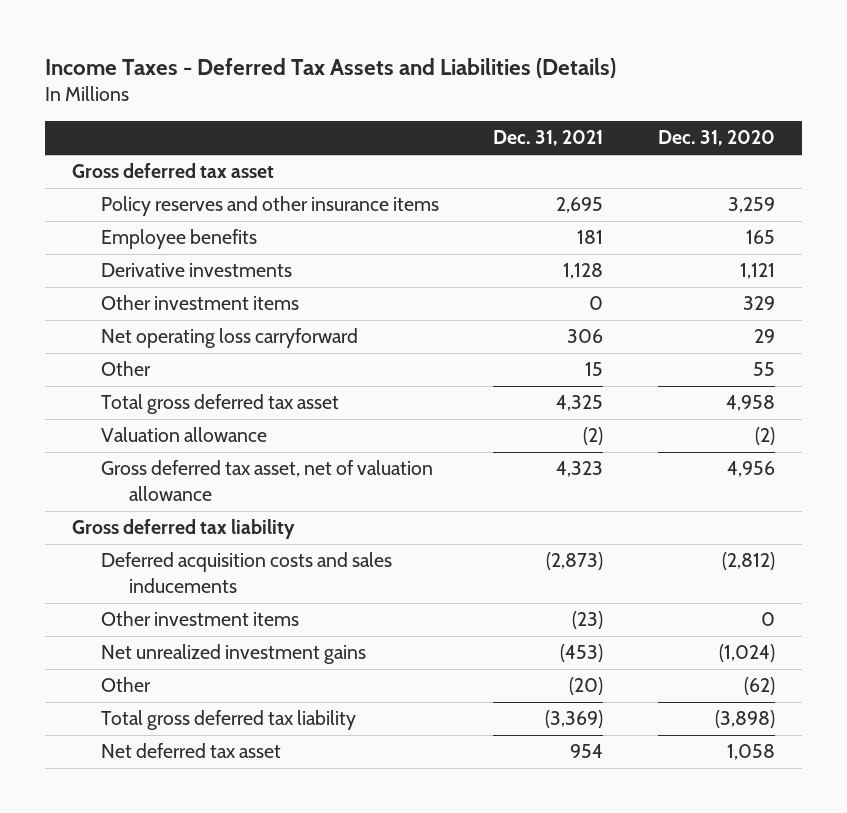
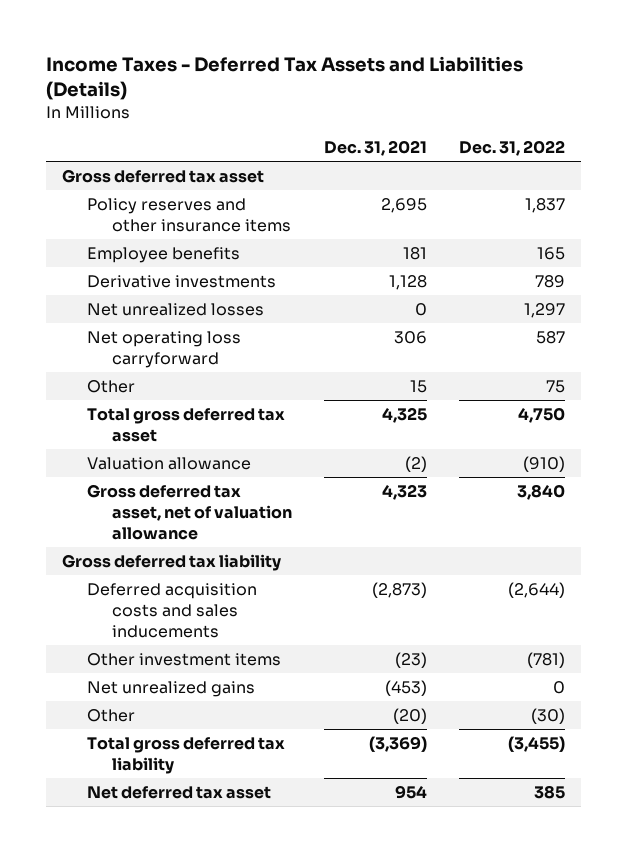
[657,130,775,147] Dec. 31, 2020 -> none
none -> [458,140,565,157] Dec. 31, 2022
[100,295,299,311] Other investment items -> none
none -> [86,302,264,316] Net unrealized losses
[100,644,366,665] Net unrealized investment gains -> [86,680,255,697] Net unrealized gains

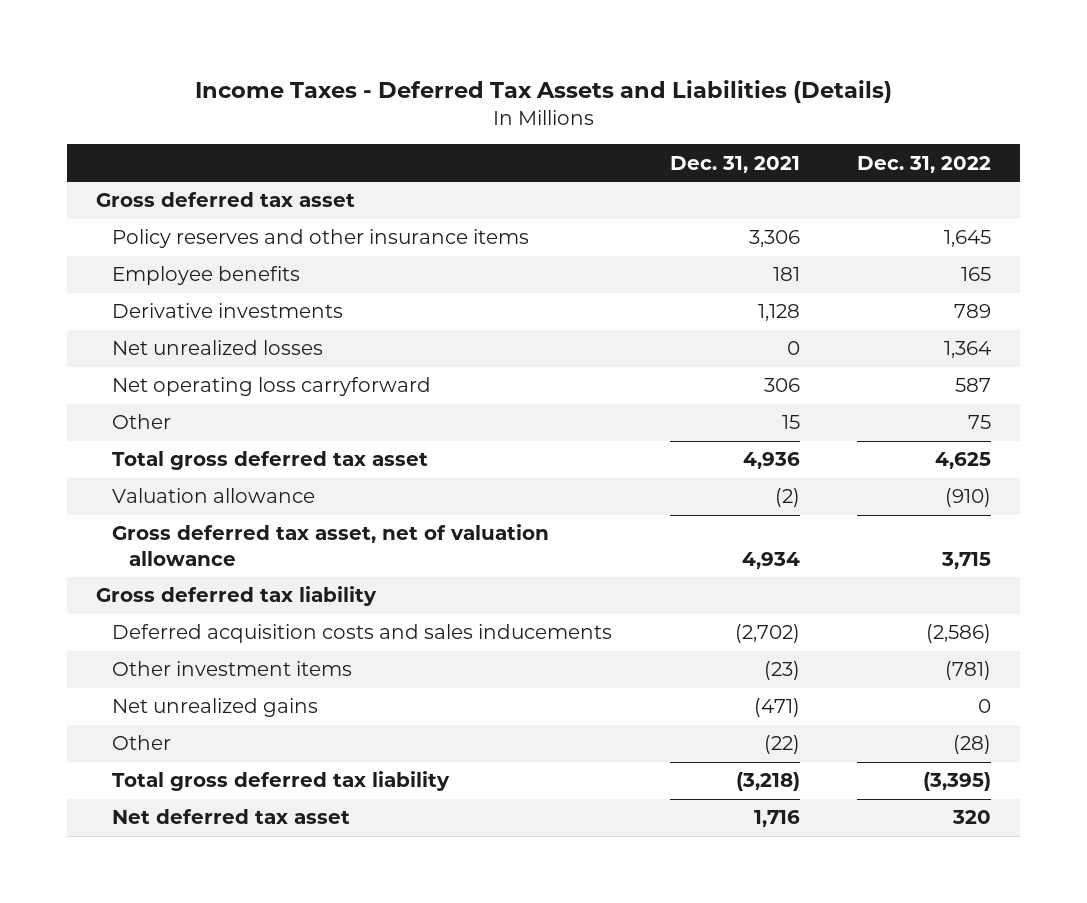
[380,197,427,213] 2,695 -> [748,230,800,248] 3,306
[524,197,565,213] 1,837 -> [944,230,992,248] 1,645
[523,302,565,318] 1,297 -> [944,341,992,359] 1,364
[381,406,427,423] 4,325 -> [742,452,800,470] 4,936
[517,406,565,423] 4,750 -> [935,452,992,470] 4,625
[381,483,427,500] 4,323 -> [741,551,800,569] 4,934
[516,483,565,500] 3,840 -> [941,551,992,569] 3,715
[371,581,427,598] (2,873) -> [734,624,800,644] (2,702)
[507,581,565,598] (2,644) -> [926,624,992,644] (2,586)
[384,679,427,696] (453) -> [753,698,800,718] (471)
[392,707,427,724] (20) -> [763,735,800,755] (22)
[530,707,565,724] (30) -> [953,735,992,755] (28)
[368,735,427,752] (3,369) -> [735,772,800,792] (3,218)
[507,735,565,752] (3,455) -> [923,772,992,792] (3,395)
[394,784,427,799] 954 -> [753,810,800,828] 1,716
[533,784,565,799] 385 -> [952,810,992,825] 320

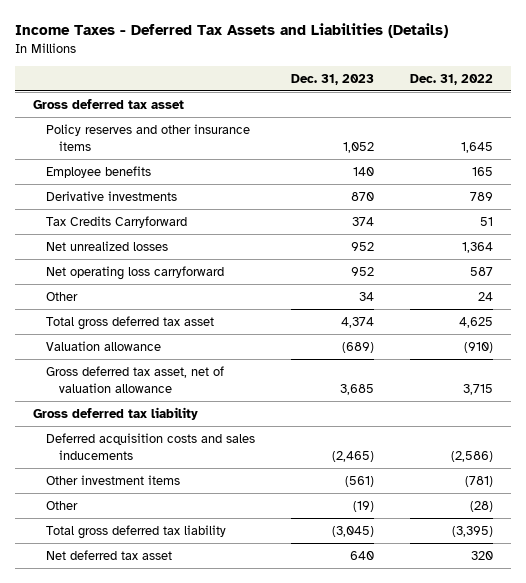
[669,155,800,173] Dec. 31, 2021 -> none
none -> [291,73,375,85] Dec. 31, 2023
none -> [46,216,188,229] Tax Credits Carryforward
[968,415,992,430] 75 -> [478,292,494,302] 24
[112,698,319,718] Net unrealized gains -> none

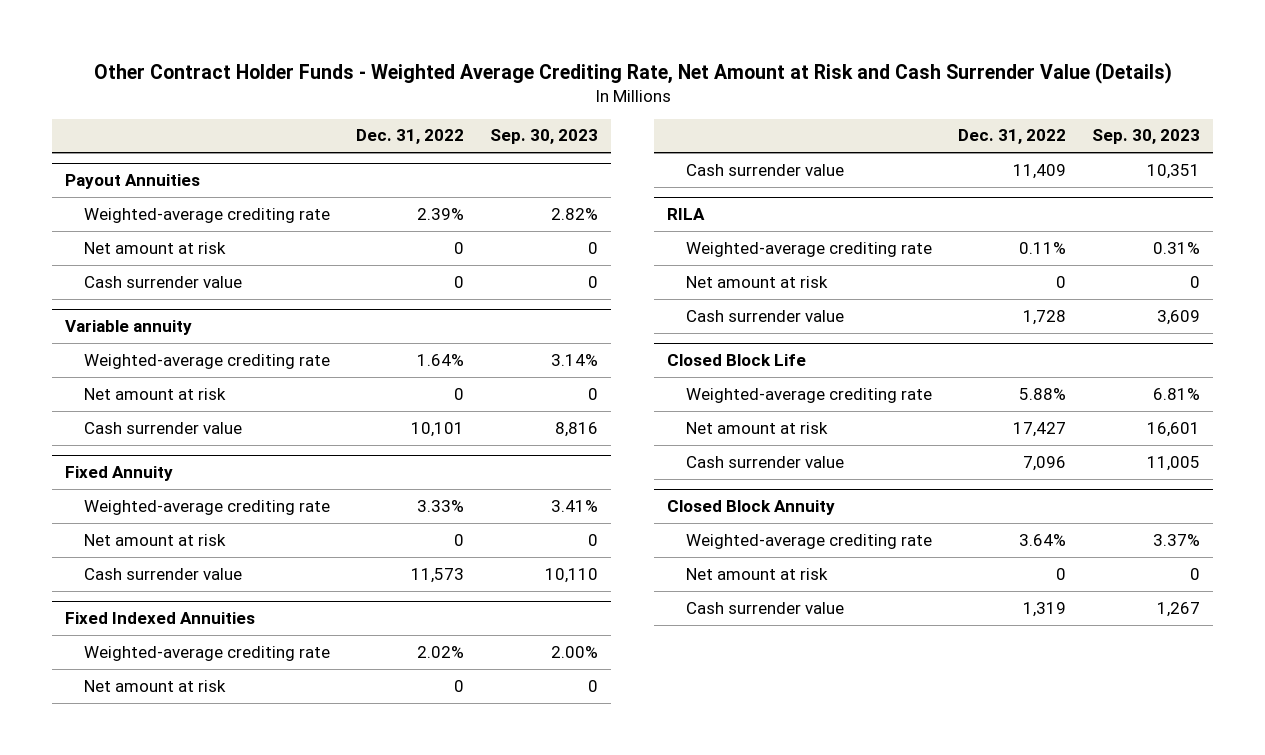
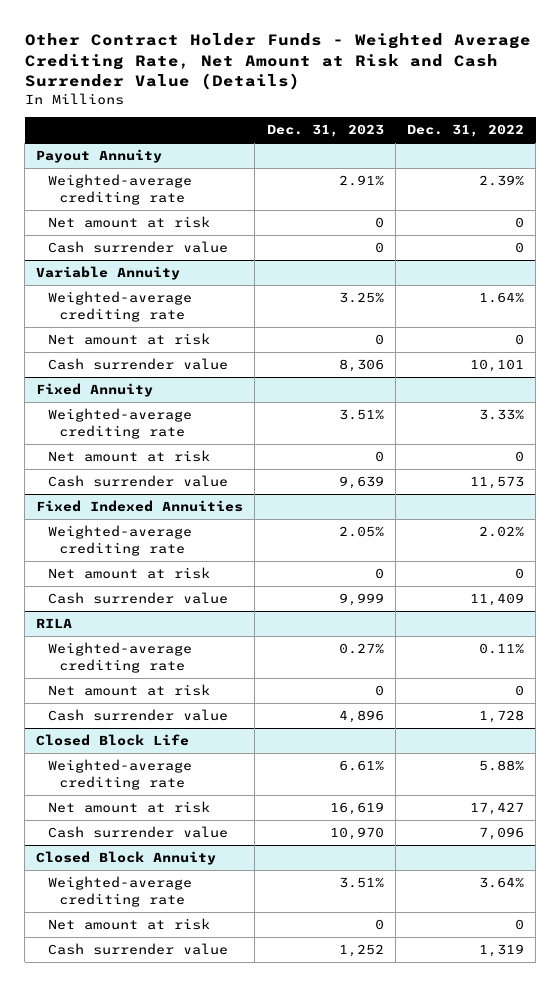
[490,129,599,145] Sep. 30, 2023 -> none
none -> [266,124,384,138] Dec. 31, 2023
[65,174,201,190] Payout Annuities -> [36,149,163,164] Payout Annuity
[65,320,193,336] Variable annuity -> [36,266,181,281] Variable Annuity

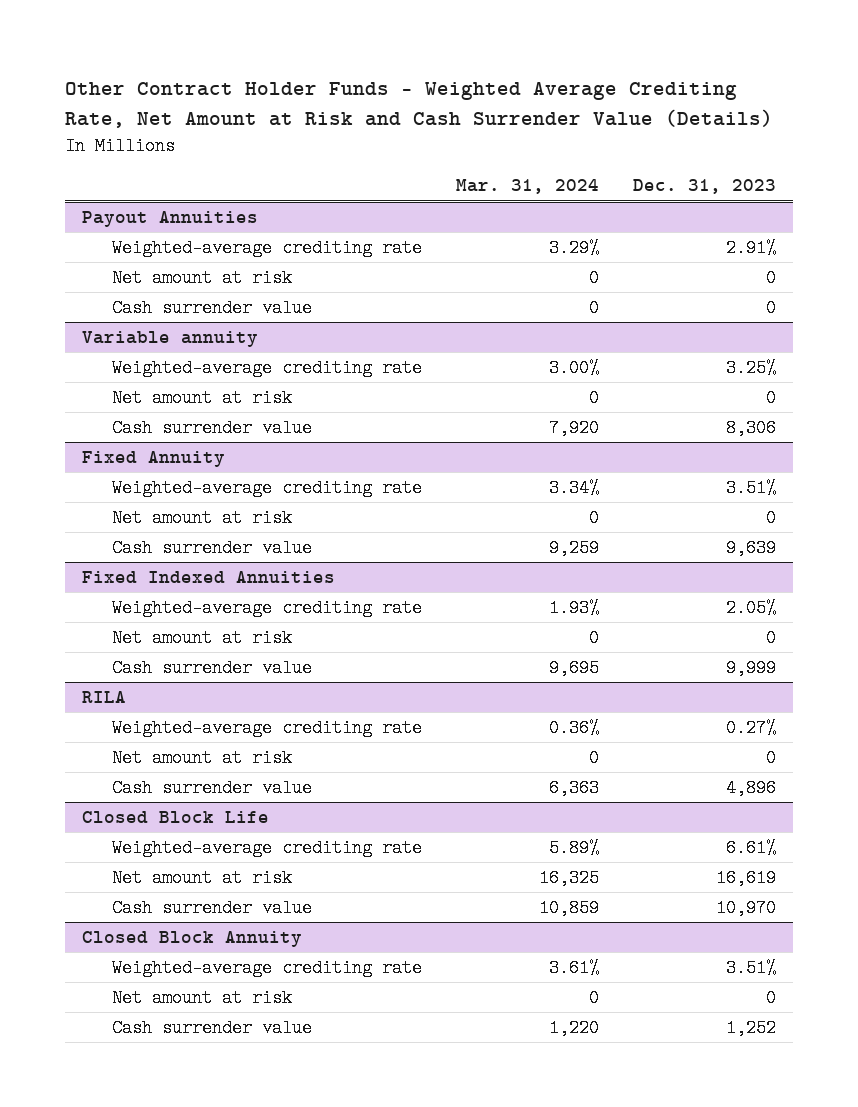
[406,124,524,138] Dec. 31, 2022 -> none
none -> [456,179,600,195] Mar. 31, 2024
[36,149,163,164] Payout Annuity -> [81,211,258,228] Payout Annuities
[36,266,181,281] Variable Annuity -> [81,331,258,348] Variable annuity

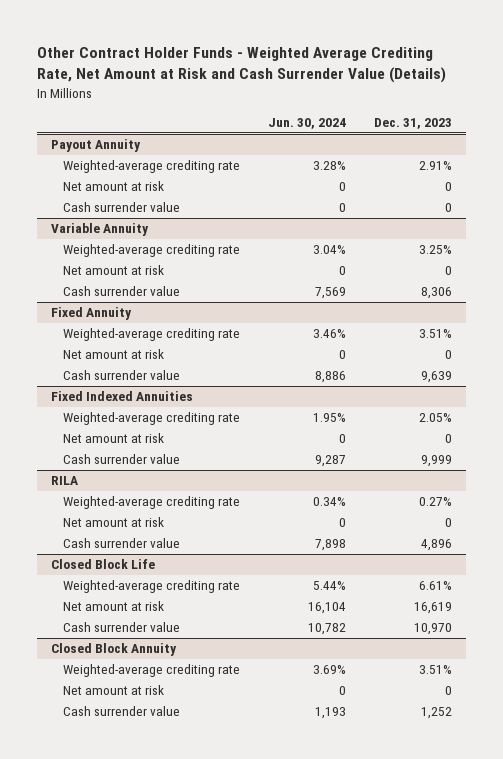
[456,179,600,195] Mar. 31, 2024 -> none
none -> [267,117,346,129] Jun. 30, 2024
[81,211,258,228] Payout Annuities -> [50,139,141,153] Payout Annuity
[81,331,258,348] Variable annuity -> [50,223,149,237] Variable Annuity

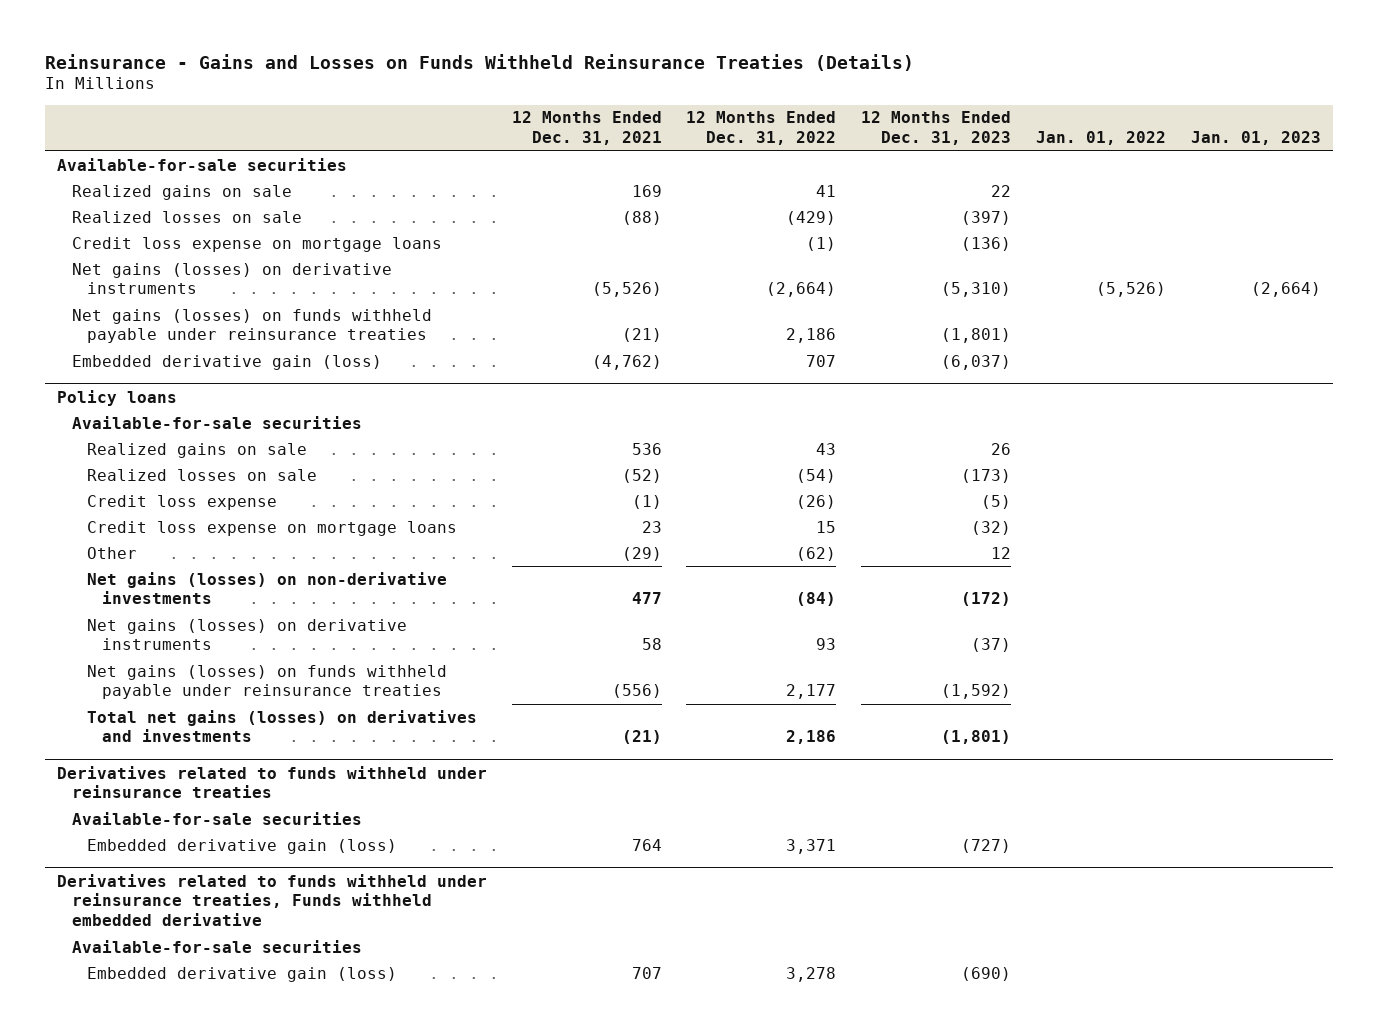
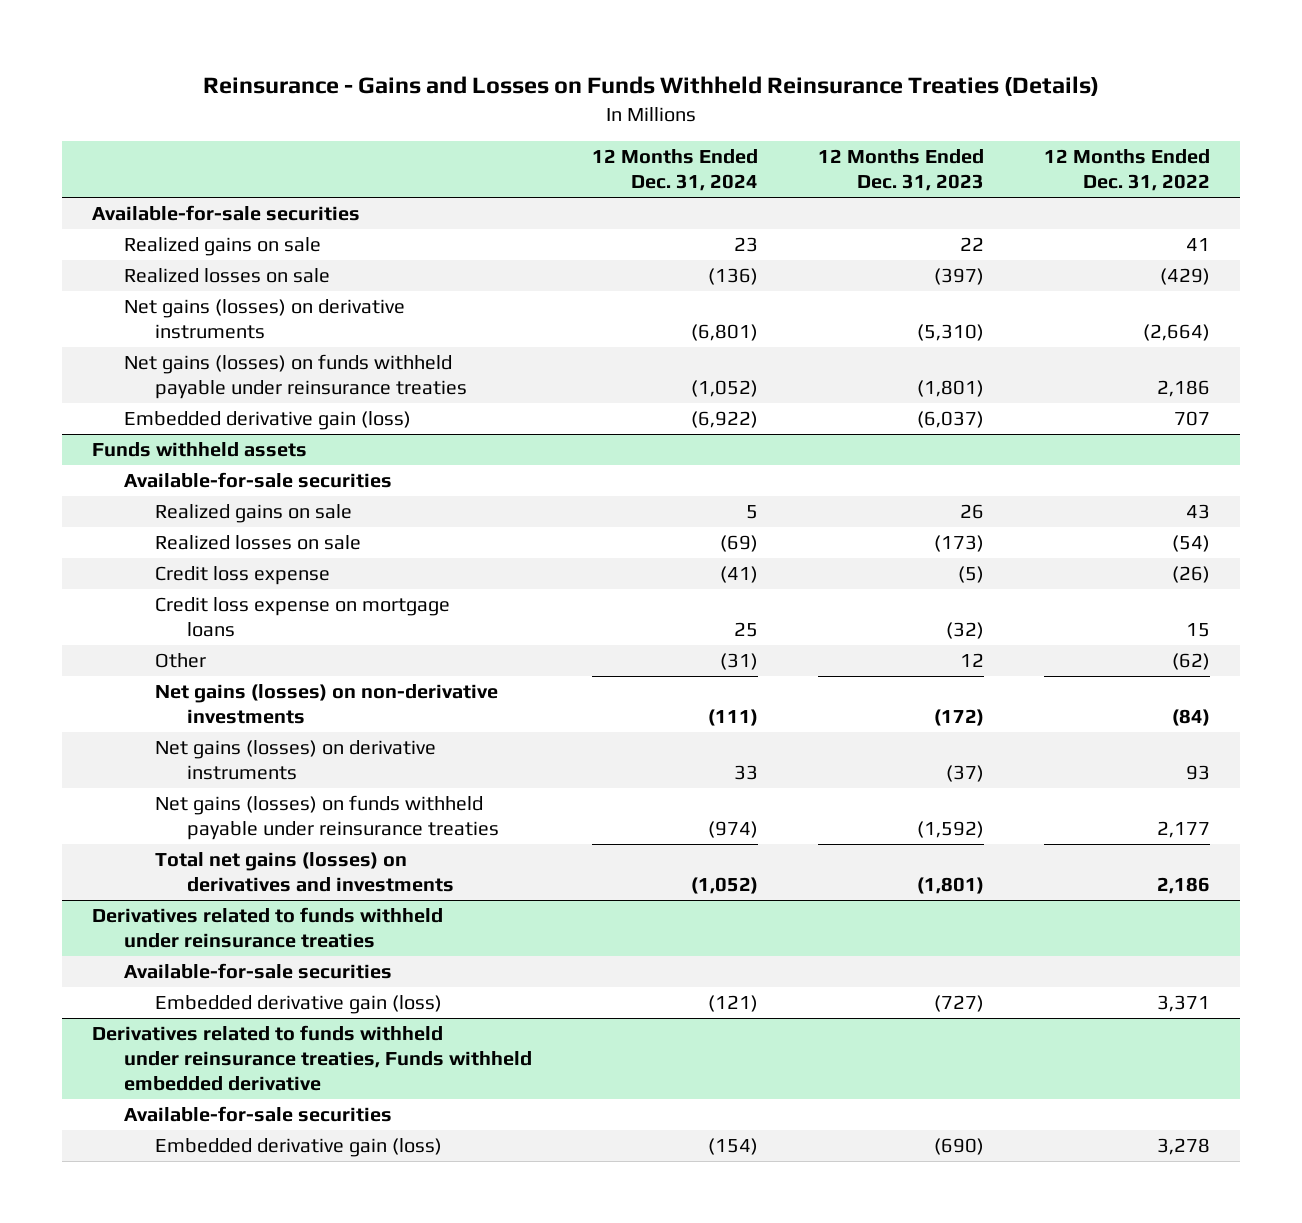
[511,111,662,146] 12 Months Ended Dec. 31, 2021 -> none
[1035,131,1166,146] Jan. 01, 2022 -> none
[1190,131,1321,146] Jan. 01, 2023 -> none
none -> [591,149,758,191] 12 Months Ended Dec. 31, 2024
[71,236,442,252] Credit loss expense on mortgage loans -> none
[57,389,178,406] Policy loans -> [91,442,307,458] Funds withheld assets

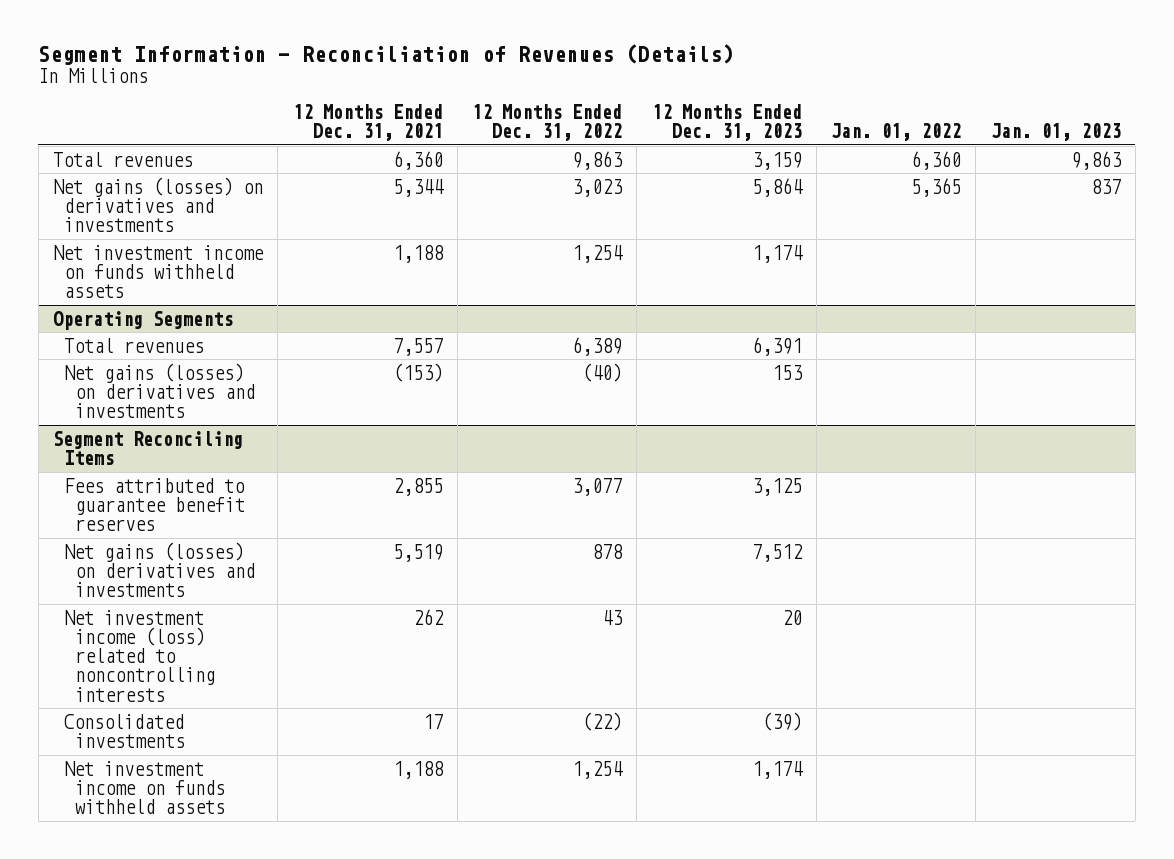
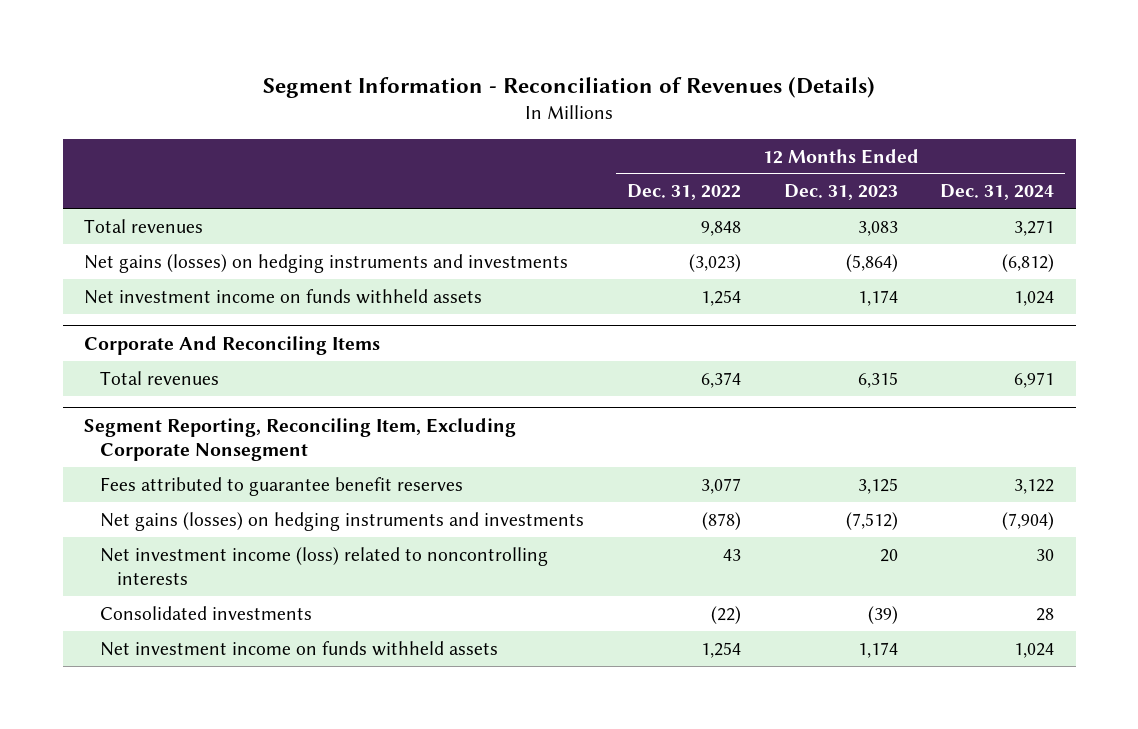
[292,104,443,142] 12 Months Ended Dec. 31, 2021 -> none
[831,123,962,142] Jan. 01, 2022 -> none
[990,123,1121,142] Jan. 01, 2023 -> none
none -> [940,184,1055,201] Dec. 31, 2024
[572,150,624,170] 9,863 -> [700,220,741,236] 9,848
[751,151,802,170] 3,159 -> [857,220,898,236] 3,083
[53,176,264,233] Net gains (losses) on derivatives and investments -> [83,253,568,273] Net gains (losses) on hedging instruments and investments
[572,178,624,197] 3,023 -> [688,253,741,272] (3,023)
[751,177,803,197] 5,864 -> [845,253,898,272] (5,864)
[53,310,234,330] Operating Segments -> none
[64,362,256,419] Net gains (losses) on derivatives and investments -> none
none -> [83,335,380,355] Corporate And Reconciling Items
[572,336,623,356] 6,389 -> [700,371,741,388] 6,374
[751,336,802,356] 6,391 -> [857,371,898,388] 6,315
[53,430,244,465] Segment Reconciling Items -> [83,417,516,461] Segment Reporting, Reconciling Item, Excluding Corporate Nonsegment
[64,541,256,598] Net gains (losses) on derivatives and investments -> [100,511,585,531] Net gains (losses) on hedging instruments and investments
[592,543,624,559] 878 -> [701,511,741,530] (878)
[751,543,803,562] 7,512 -> [845,511,898,530] (7,512)

